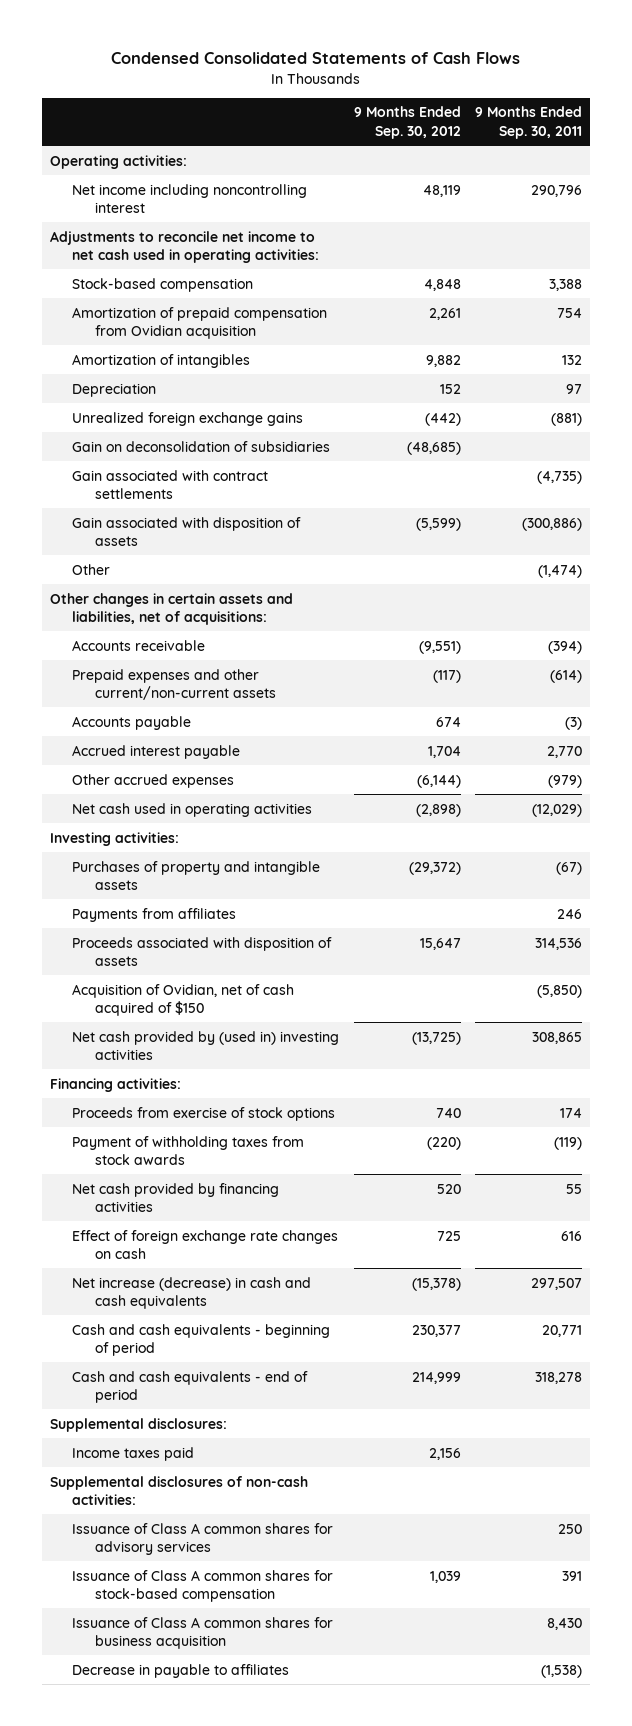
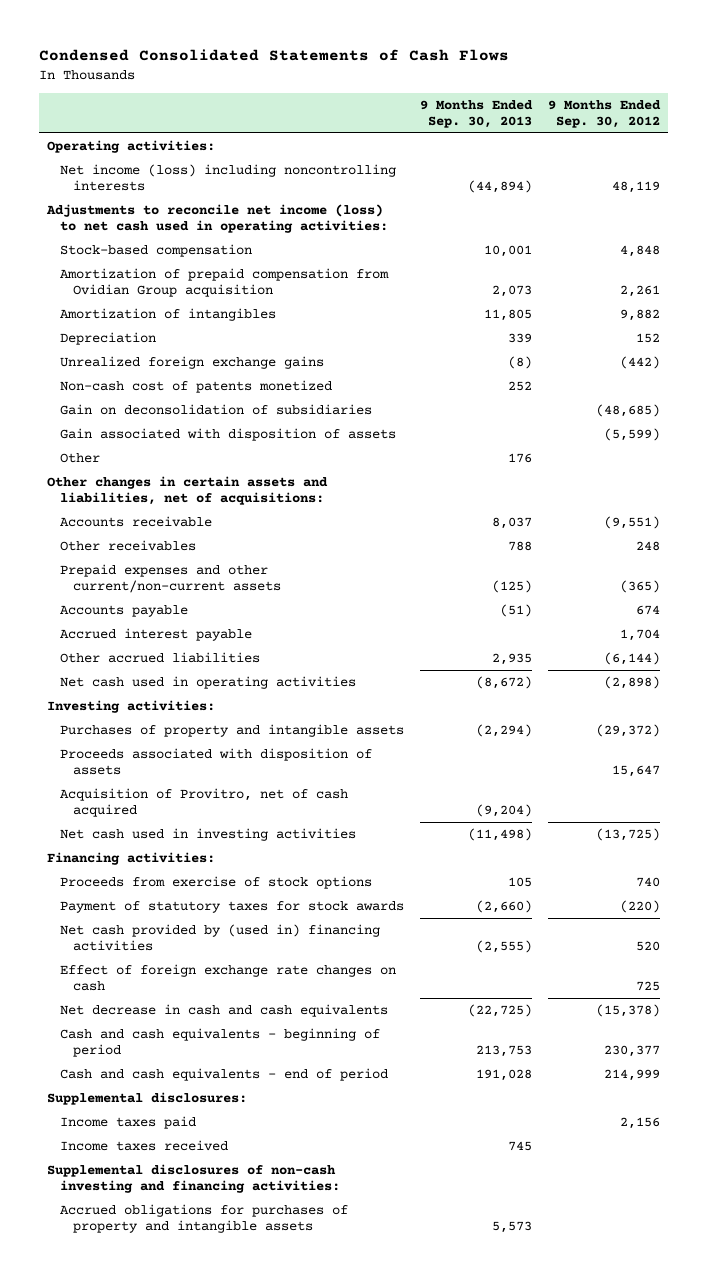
[475,106,583,139] 9 Months Ended Sep. 30, 2011 -> none
none -> [419,99,533,128] 9 Months Ended Sep. 30, 2013
[72,183,308,213] Net income including noncontrolling interest -> [59,164,396,192] Net income (loss) including noncontrolling interests
[49,230,320,263] Adjustments to reconcile net income to net cash used in operating activities: -> [45,204,388,234] Adjustments to reconcile net income (loss) to net cash used in operating activities:
[72,306,328,339] Amortization of prepaid compensation from Ovidian acquisition -> [59,268,389,298] Amortization of prepaid compensation from Ovidian Group acquisition
none -> [59,380,332,394] Non-cash cost of patents monetized
[72,469,269,499] Gain associated with contract settlements -> none
none -> [59,540,196,552] Other receivables
[432,669,461,683] (117) -> [619,580,660,594] (365)
[72,773,235,788] Other accrued expenses -> [59,652,260,664] Other accrued liabilities
[72,907,237,922] Payments from affiliates -> none
[72,983,295,1016] Acquisition of Ovidian, net of cash acquired of $150 -> [59,788,348,818] Acquisition of Provitro, net of cash acquired
[72,1030,340,1060] Net cash provided by (used in) investing activities -> [59,828,356,842] Net cash used in investing activities
[72,1135,305,1165] Payment of withholding taxes from stock awards -> [59,901,404,914] Payment of statutory taxes for stock awards
[72,1182,280,1212] Net cash provided by financing activities -> [59,924,380,952] Net cash provided by (used in) financing activities
[72,1276,312,1309] Net increase (decrease) in cash and cash equivalents -> [59,1004,388,1018] Net decrease in cash and cash equivalents
[72,1522,334,1555] Issuance of Class A common shares for advisory services -> none
[72,1569,334,1602] Issuance of Class A common shares for stock-based compensation -> none
[72,1616,334,1649] Issuance of Class A common shares for business acquisition -> none
[72,1663,290,1678] Decrease in payable to affiliates -> none
none -> [59,1140,228,1152] Income taxes received
[49,1475,308,1505] Supplemental disclosures of non-cash activities: -> [46,1164,340,1194] Supplemental disclosures of non-cash investing and financing activities:
none -> [59,1204,348,1234] Accrued obligations for purchases of property and intangible assets

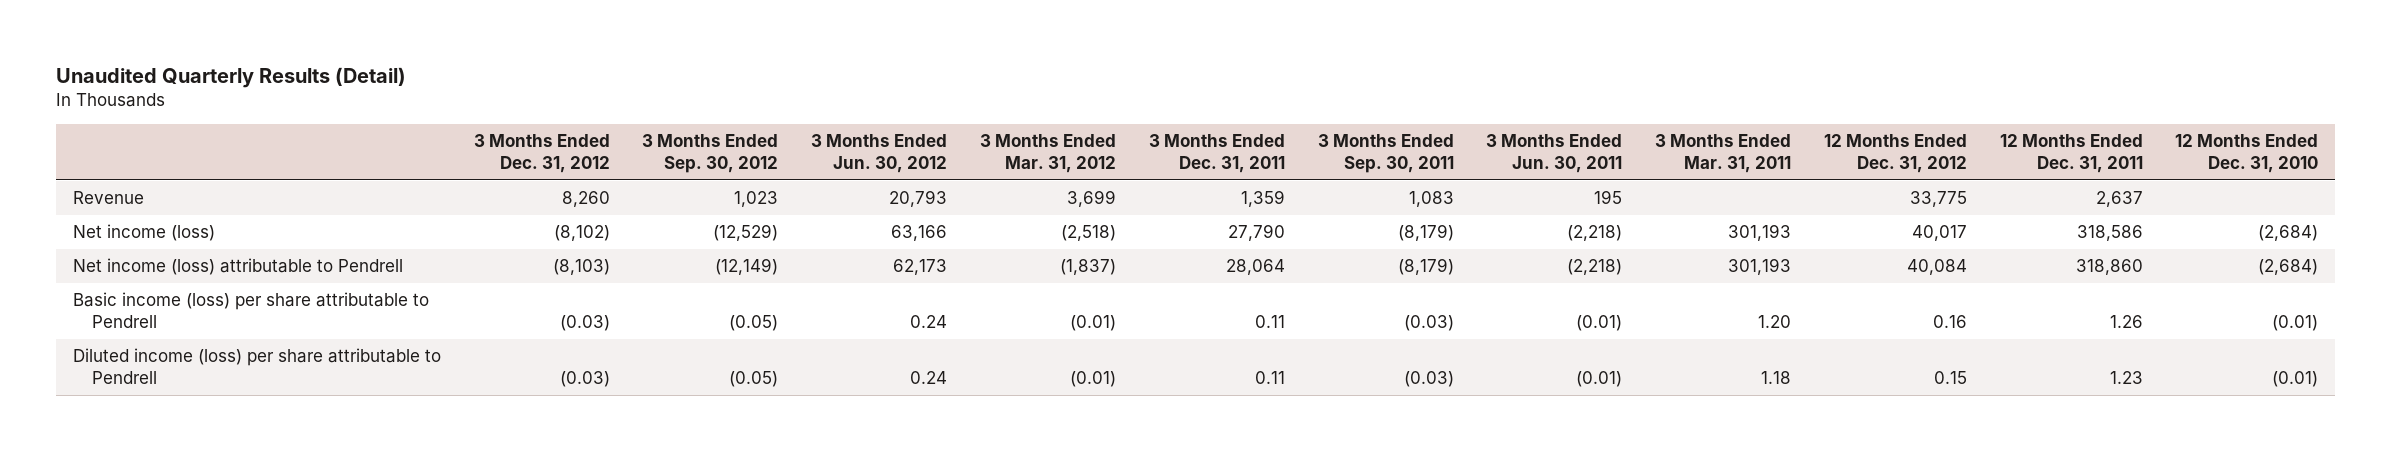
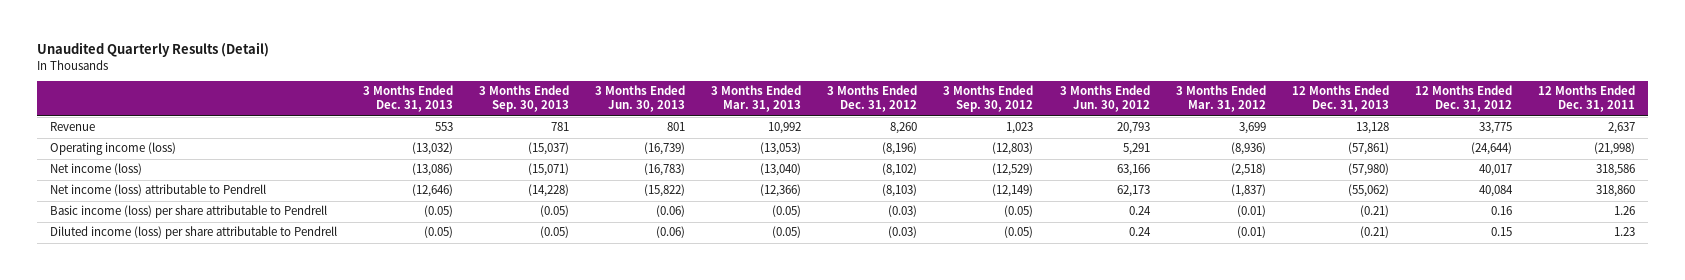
[1148,133,1285,173] 3 Months Ended Dec. 31, 2011 -> none
[1317,133,1454,173] 3 Months Ended Sep. 30, 2011 -> none
[1486,133,1623,173] 3 Months Ended Jun. 30, 2011 -> none
[1655,133,1792,173] 3 Months Ended Mar. 31, 2011 -> none
[2175,133,2319,173] 12 Months Ended Dec. 31, 2010 -> none
none -> [362,85,453,113] 3 Months Ended Dec. 31, 2013
none -> [478,85,569,113] 3 Months Ended Sep. 30, 2013
none -> [595,85,686,113] 3 Months Ended Jun. 30, 2013
none -> [711,85,802,113] 3 Months Ended Mar. 31, 2013
none -> [1291,85,1389,113] 12 Months Ended Dec. 31, 2013
none -> [49,142,176,156] Operating income (loss)

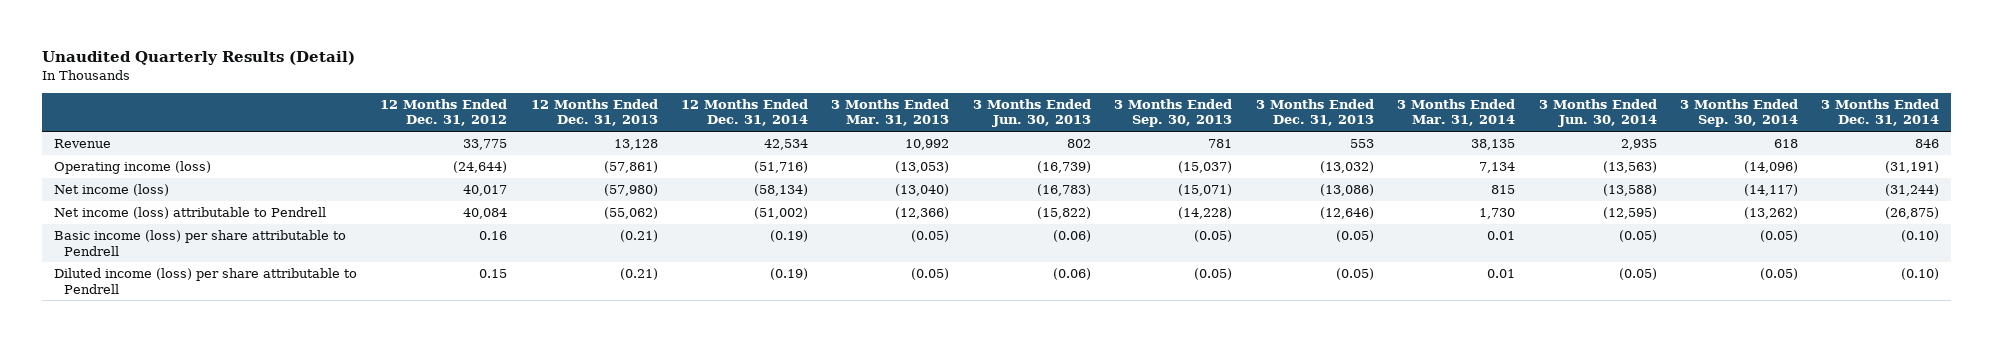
[827,85,918,113] 3 Months Ended Dec. 31, 2012 -> none
[943,85,1034,113] 3 Months Ended Sep. 30, 2012 -> none
[1059,85,1150,113] 3 Months Ended Jun. 30, 2012 -> none
[1175,85,1266,113] 3 Months Ended Mar. 31, 2012 -> none
[1538,85,1636,113] 12 Months Ended Dec. 31, 2011 -> none
none -> [681,98,809,127] 12 Months Ended Dec. 31, 2014
none -> [1397,98,1516,127] 3 Months Ended Mar. 31, 2014
none -> [1538,98,1657,128] 3 Months Ended Jun. 30, 2014
none -> [1680,98,1799,128] 3 Months Ended Sep. 30, 2014
none -> [1821,98,1940,127] 3 Months Ended Dec. 31, 2014
[667,122,686,132] 801 -> [1066,139,1091,149] 802

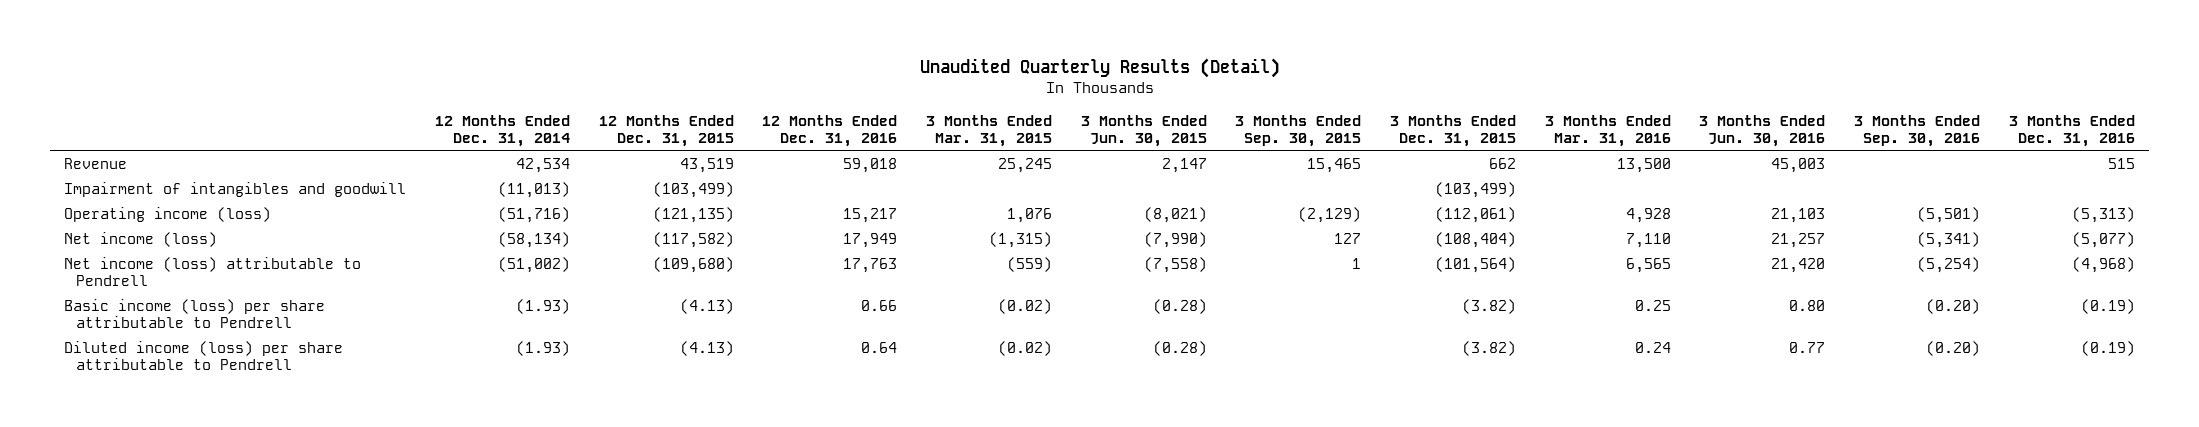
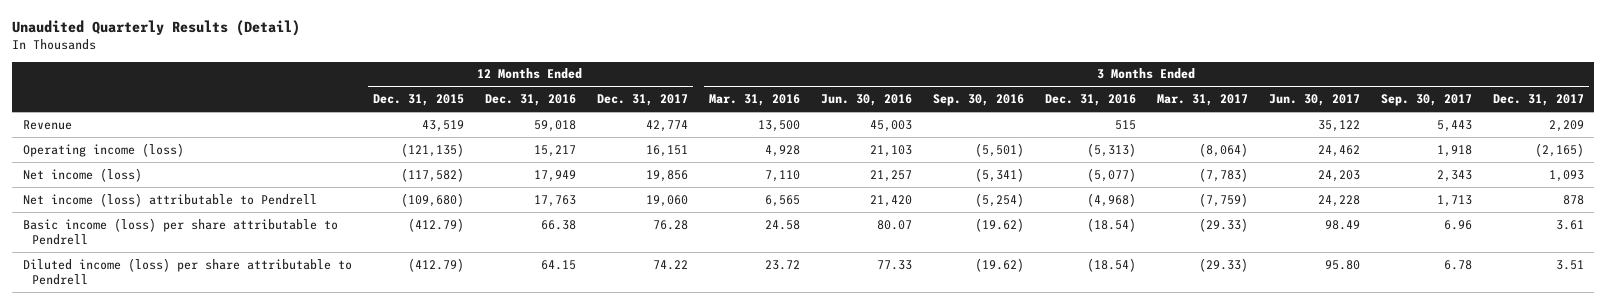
[435,114,571,148] 12 Months Ended Dec. 31, 2014 -> none
[926,114,1053,148] 3 Months Ended Mar. 31, 2015 -> none
[1080,114,1207,148] 3 Months Ended Jun. 30, 2015 -> none
[1235,114,1362,148] 3 Months Ended Sep. 30, 2015 -> none
[1390,114,1517,148] 3 Months Ended Dec. 31, 2015 -> none
none -> [596,94,688,107] Dec. 31, 2017
none -> [1156,94,1248,107] Mar. 31, 2017
none -> [1268,94,1360,107] Jun. 30, 2017
none -> [1380,94,1472,107] Sep. 30, 2017
none -> [1492,94,1584,107] Dec. 31, 2017
[64,181,407,197] Impairment of intangibles and goodwill -> none
[679,298,734,314] (4.13) -> [407,217,464,232] (412.79)
[861,299,898,311] 0.66 -> [540,219,576,230] 66.38
[1634,299,1671,311] 0.25 -> [764,219,800,230] 24.58
[1789,299,1826,311] 0.80 -> [876,219,912,230] 80.07
[1926,298,1981,314] (0.20) -> [974,217,1024,232] (19.62)
[2080,298,2135,314] (0.19) -> [1086,217,1136,232] (18.54)
[679,340,734,356] (4.13) -> [407,257,464,272] (412.79)
[861,341,898,353] 0.64 -> [540,259,576,270] 64.15
[1634,341,1671,353] 0.24 -> [764,259,800,270] 23.72
[1789,341,1826,353] 0.77 -> [876,259,912,270] 77.33
[1926,340,1981,356] (0.20) -> [974,257,1024,272] (19.62)
[2080,340,2135,356] (0.19) -> [1086,257,1136,272] (18.54)

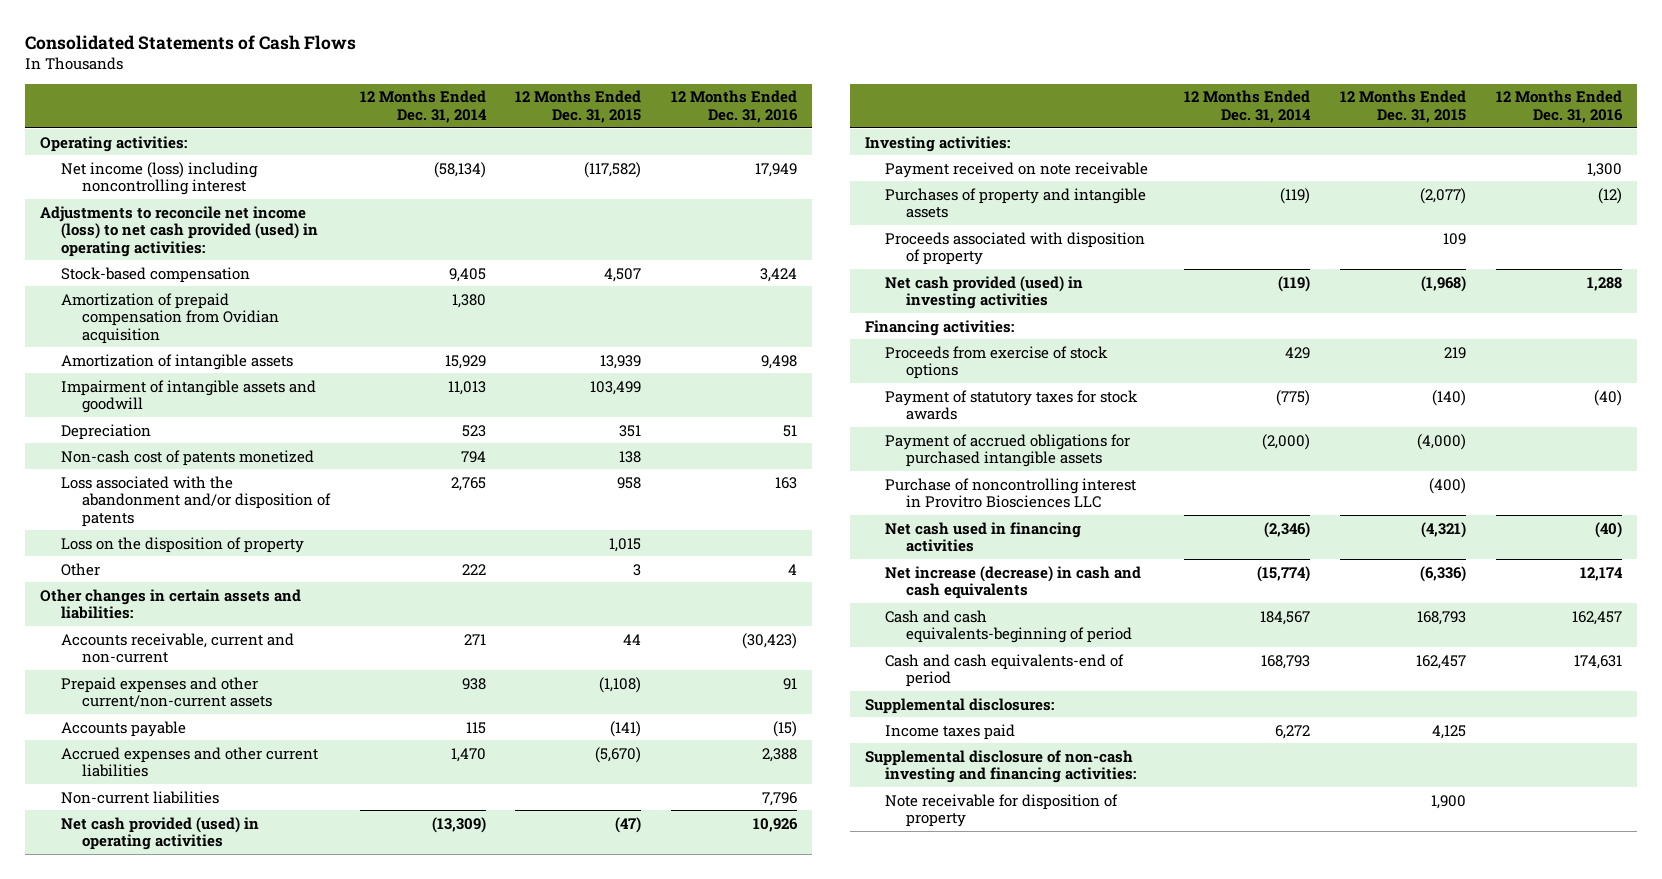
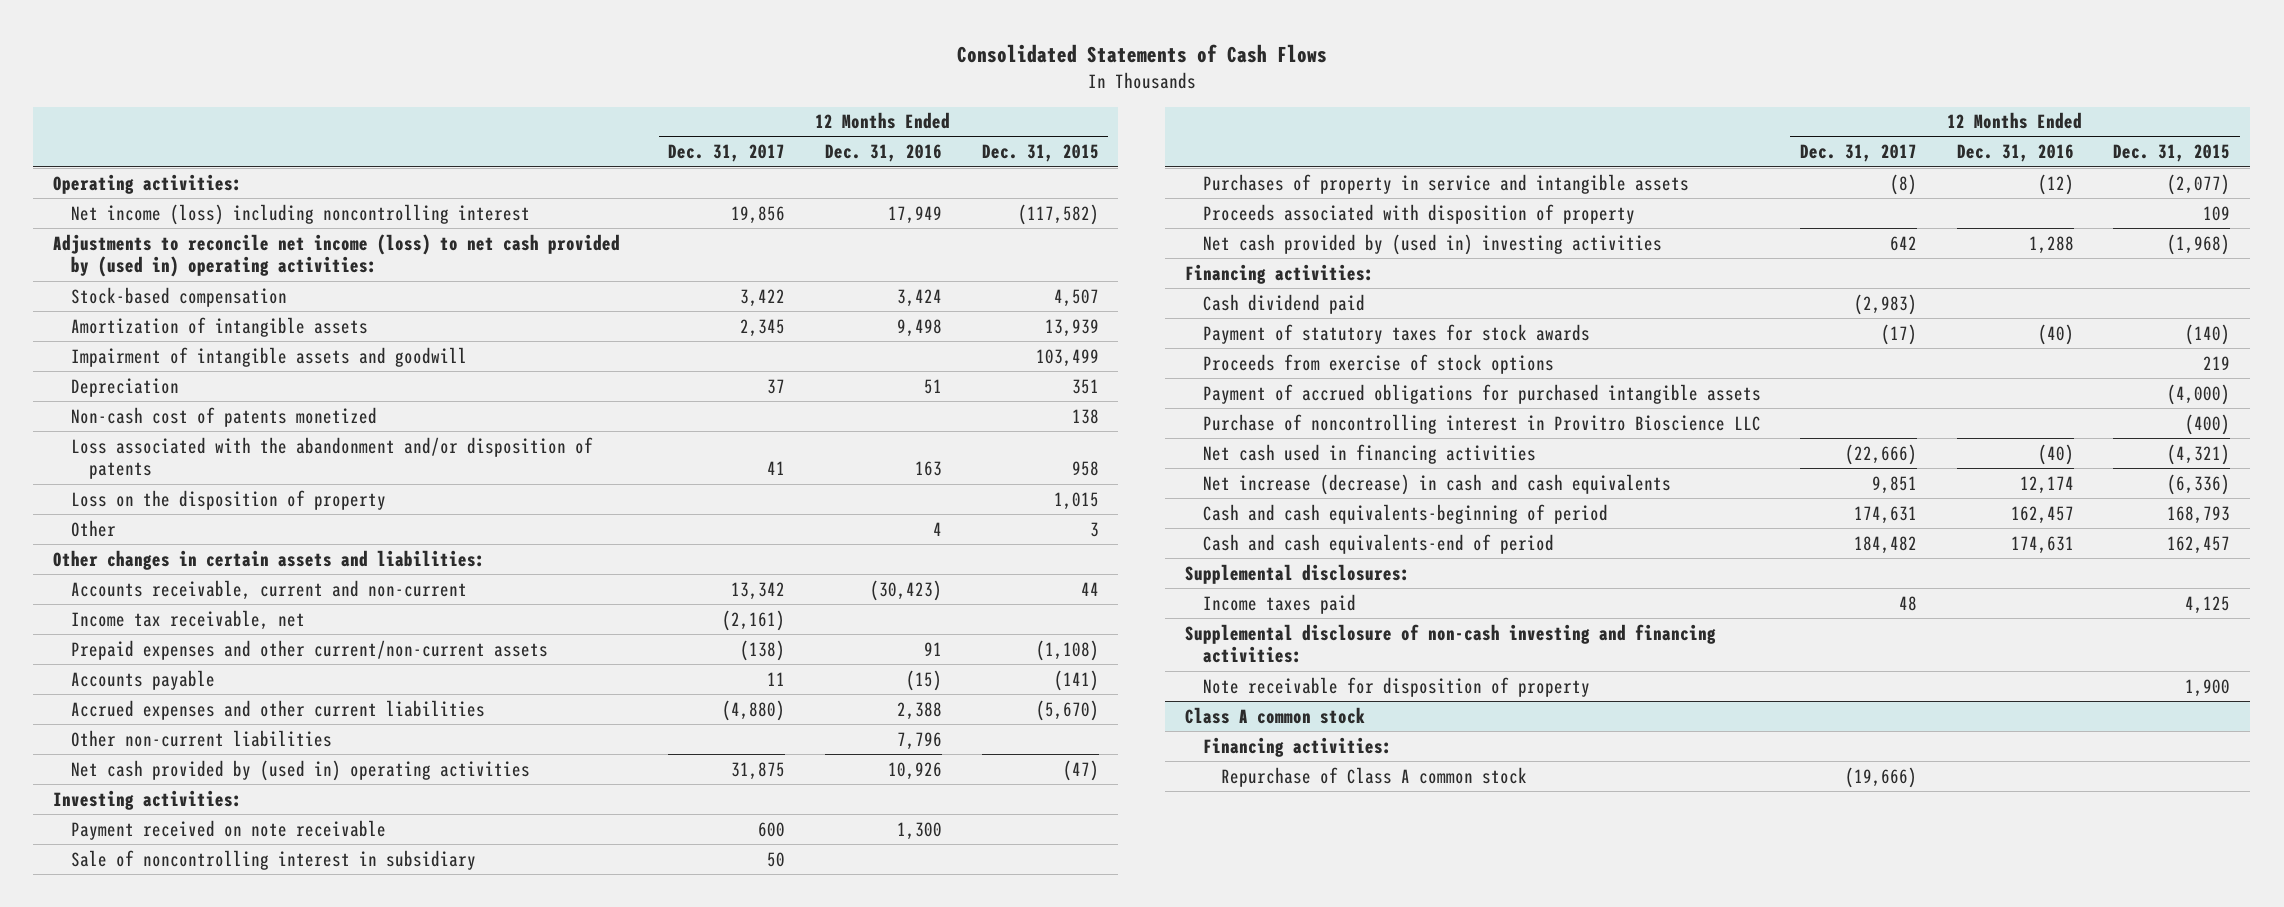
[359,90,487,123] 12 Months Ended Dec. 31, 2014 -> none
none -> [668,144,786,163] Dec. 31, 2017
[40,205,318,257] Adjustments to reconcile net income (loss) to net cash provided (used) in operating activities: -> [53,233,621,278] Adjustments to reconcile net income (loss) to net cash provided by (used in) operating activities:
[60,292,279,344] Amortization of prepaid compensation from Ovidian acquisition -> none
none -> [70,609,305,630] Income tax receivable, net
[60,790,219,804] Non-current liabilities -> [70,729,332,747] Other non-current liabilities
[60,816,259,851] Net cash provided (used) in operating activities -> [70,759,530,781] Net cash provided by (used in) operating activities
none -> [70,849,476,870] Sale of noncontrolling interest in subsidiary
[885,187,1147,219] Purchases of property and intangible assets -> [1202,173,1689,194] Purchases of property in service and intangible assets
[885,275,1084,310] Net cash provided (used) in investing activities -> [1202,233,1662,255] Net cash provided by (used in) investing activities
none -> [1202,293,1365,314] Cash dividend paid
[885,345,1109,380] Proceeds from exercise of stock options -> [1202,353,1554,374] Proceeds from exercise of stock options
[885,477,1137,509] Purchase of noncontrolling interest in Provitro Biosciences LLC -> [1202,413,1761,434] Purchase of noncontrolling interest in Provitro Bioscience LLC
none -> [1185,706,1366,724] Class A common stock
none -> [1202,736,1392,757] Financing activities:
none -> [1220,766,1527,787] Repurchase of Class A common stock

